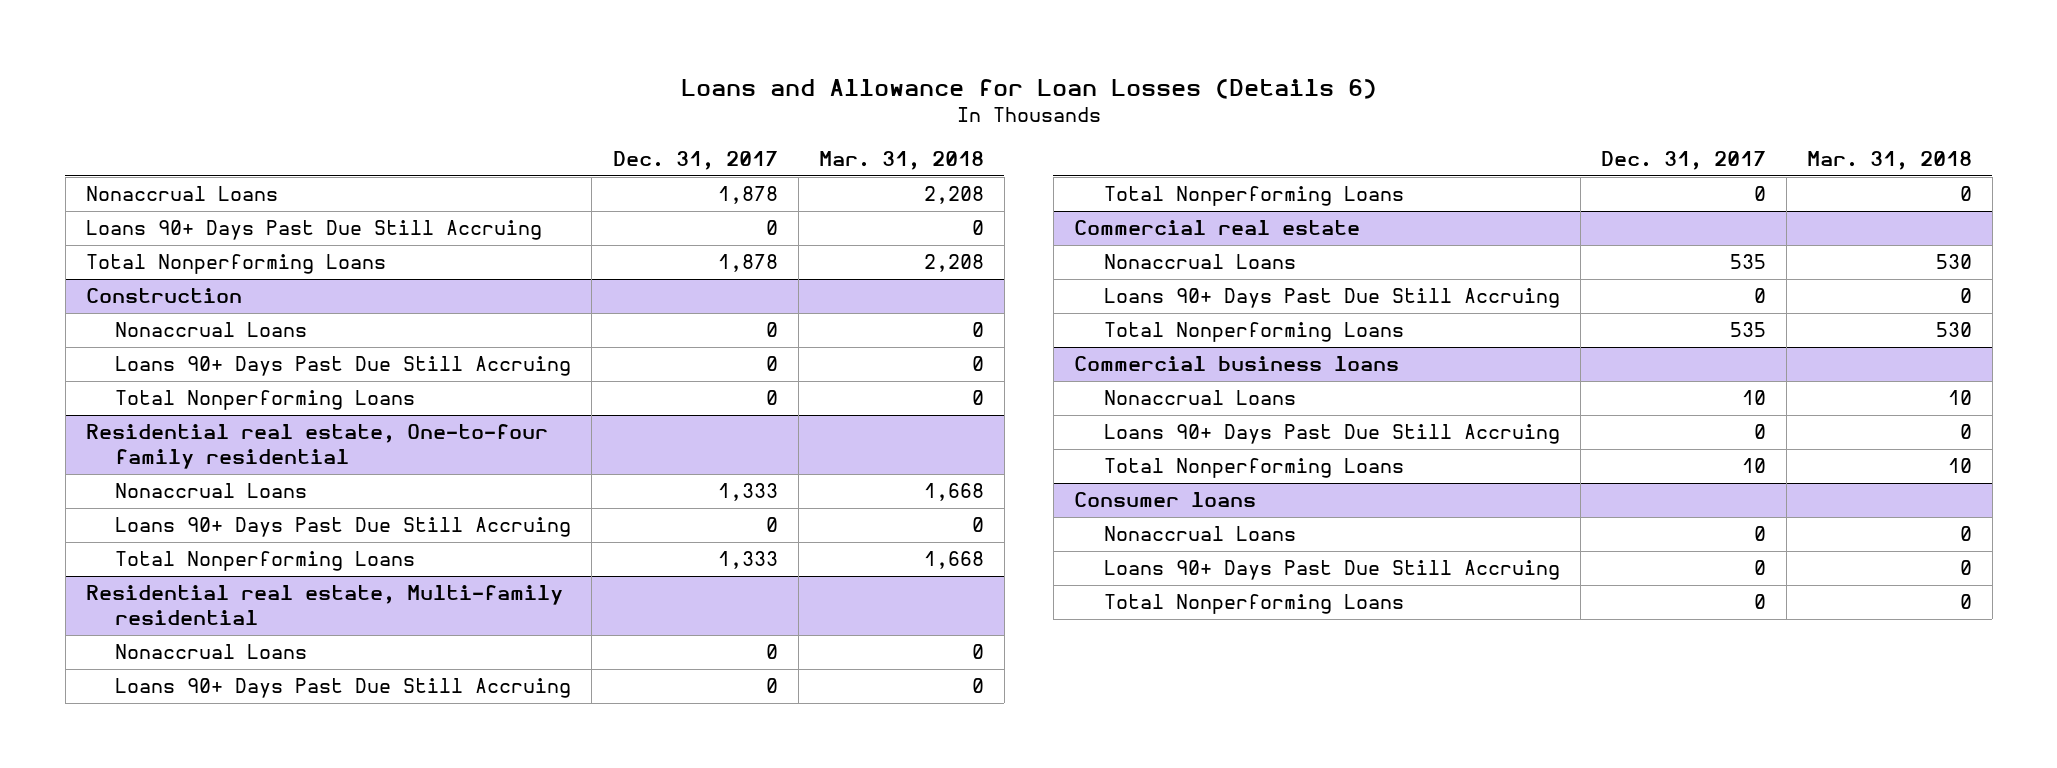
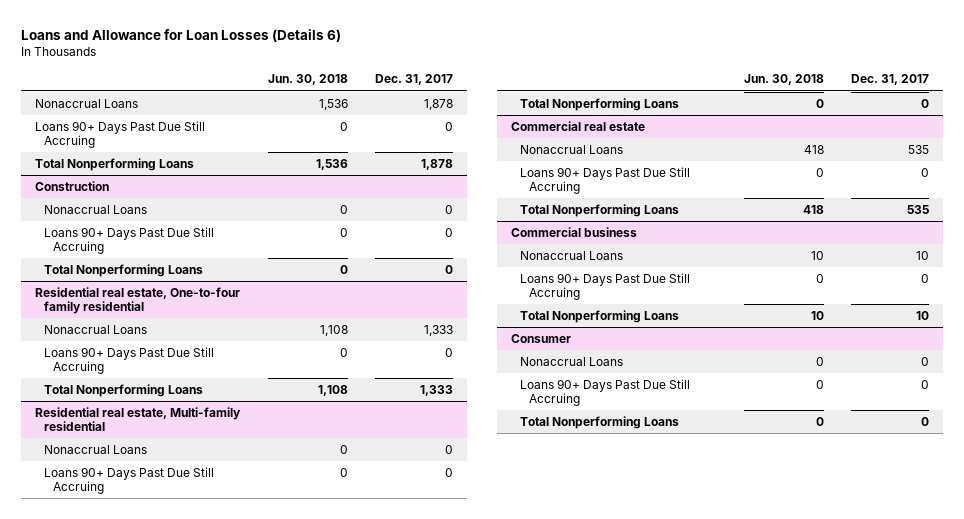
[818,151,984,171] Mar. 31, 2018 -> none
none -> [267,74,348,86] Jun. 30, 2018
[1073,356,1399,372] Commercial business loans -> [510,226,637,237] Commercial business
[1073,492,1256,508] Consumer loans -> [510,333,571,343] Consumer

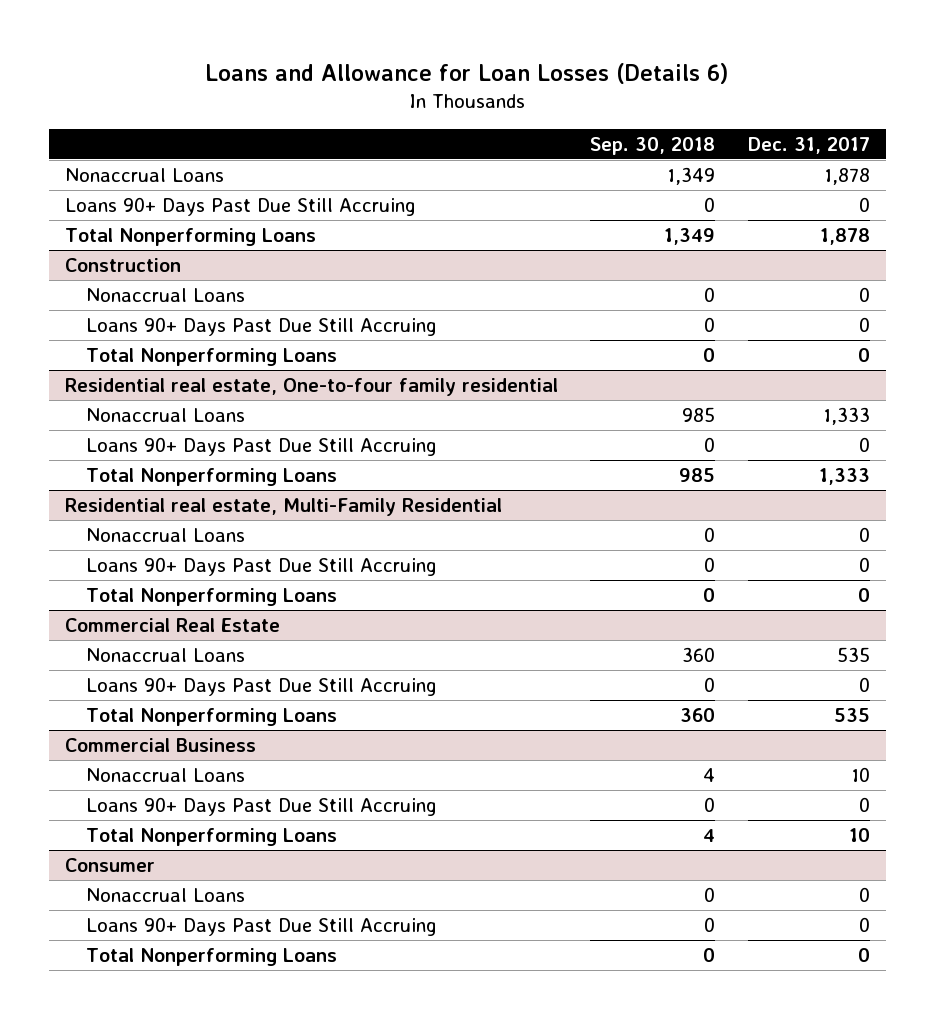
[267,74,348,86] Jun. 30, 2018 -> none
none -> [590,136,716,155] Sep. 30, 2018
[35,406,242,431] Residential real estate, Multi-family residential -> [65,498,503,517] Residential real estate, Multi-Family Residential
[510,120,645,131] Commercial real estate -> [65,618,281,633] Commercial Real Estate
[510,226,637,237] Commercial business -> [65,738,257,753] Commercial Business

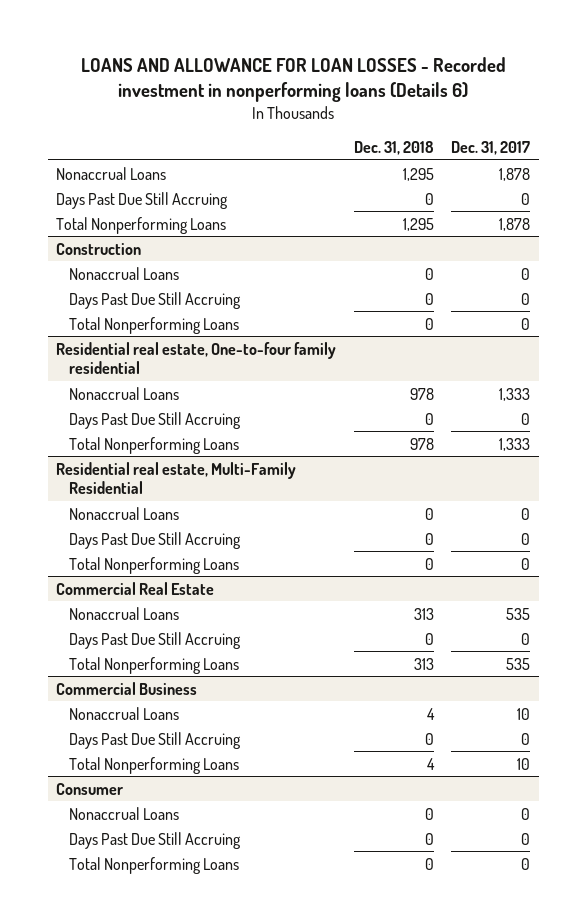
[205,62,729,84] Loans and Allowance for Loan Losses (Details 6) -> [81,57,507,103] LOANS AND ALLOWANCE FOR LOAN LOSSES - Recorded investment in nonperforming loans (Details 6)
[590,136,716,155] Sep. 30, 2018 -> none
none -> [353,141,434,156] Dec. 31, 2018
[65,197,417,217] Loans 90+ Days Past Due Still Accruing -> [56,191,229,209] Days Past Due Still Accruing
[86,317,438,337] Loans 90+ Days Past Due Still Accruing -> [68,291,241,309] Days Past Due Still Accruing
[86,437,438,457] Loans 90+ Days Past Due Still Accruing -> [68,411,241,429] Days Past Due Still Accruing
[86,557,438,577] Loans 90+ Days Past Due Still Accruing -> [68,531,241,549] Days Past Due Still Accruing
[86,677,438,697] Loans 90+ Days Past Due Still Accruing -> [68,631,241,649] Days Past Due Still Accruing
[86,797,438,817] Loans 90+ Days Past Due Still Accruing -> [68,731,241,749] Days Past Due Still Accruing
[86,917,438,937] Loans 90+ Days Past Due Still Accruing -> [68,831,241,849] Days Past Due Still Accruing

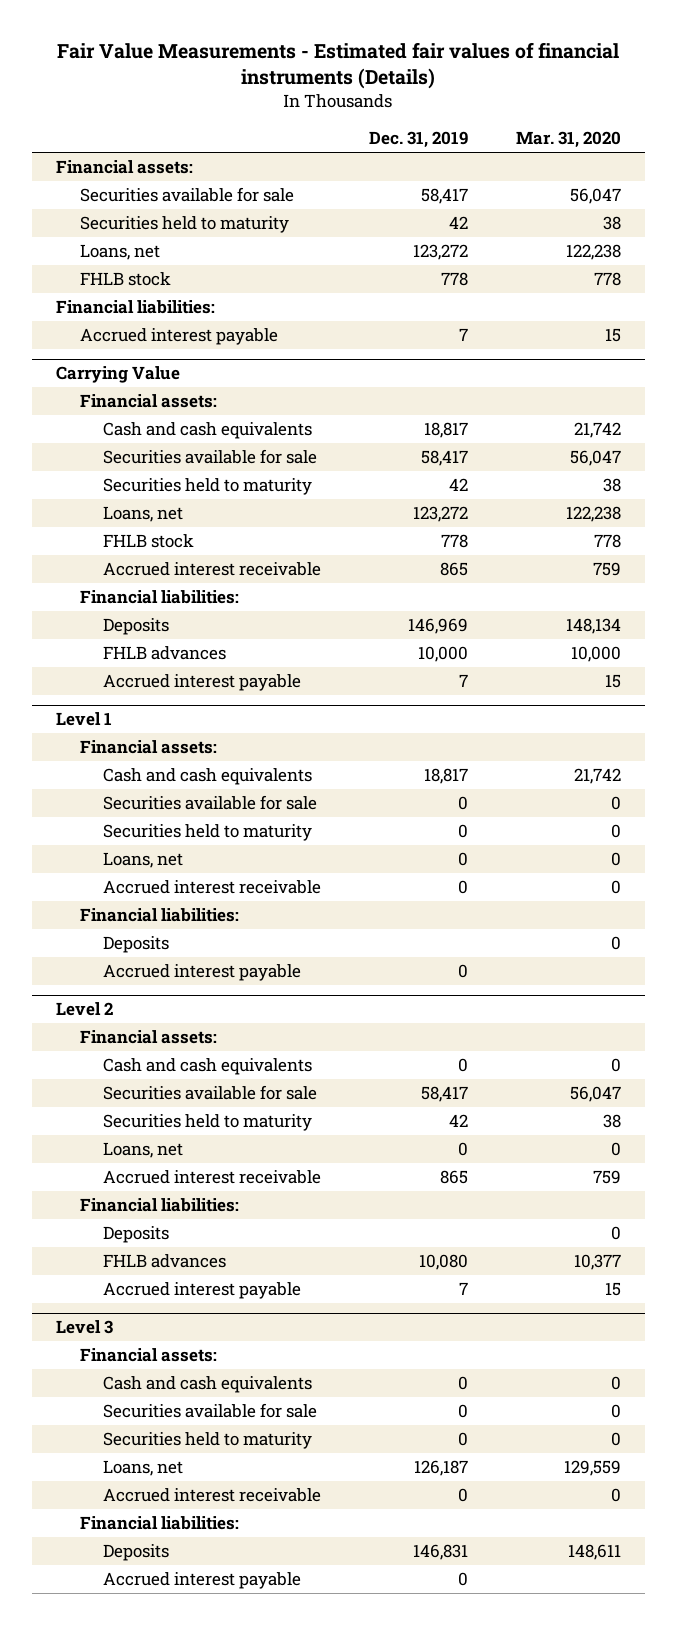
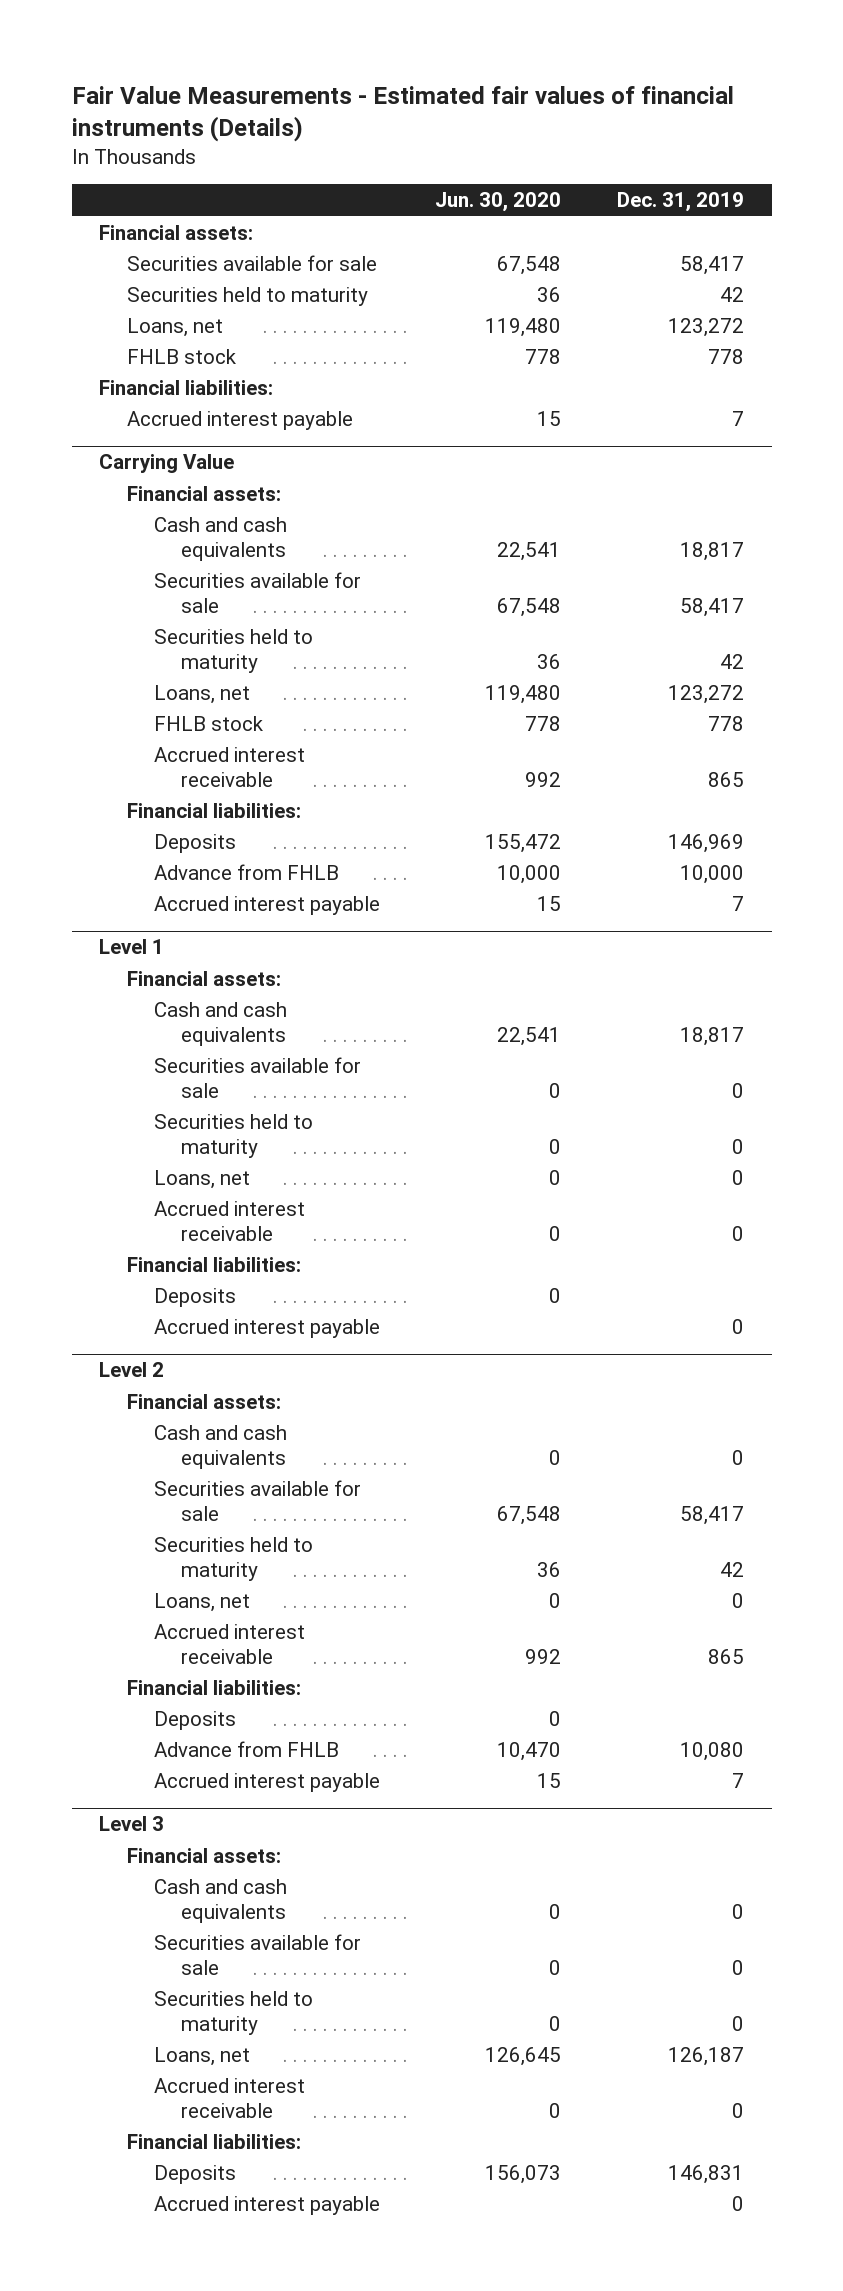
[515,131,621,149] Mar. 31, 2020 -> none
none -> [435,192,562,213] Jun. 30, 2020
[103,646,227,661] FHLB advances -> [153,863,339,880] Advance from FHLB
[103,1254,227,1269] FHLB advances -> [153,1740,339,1757] Advance from FHLB

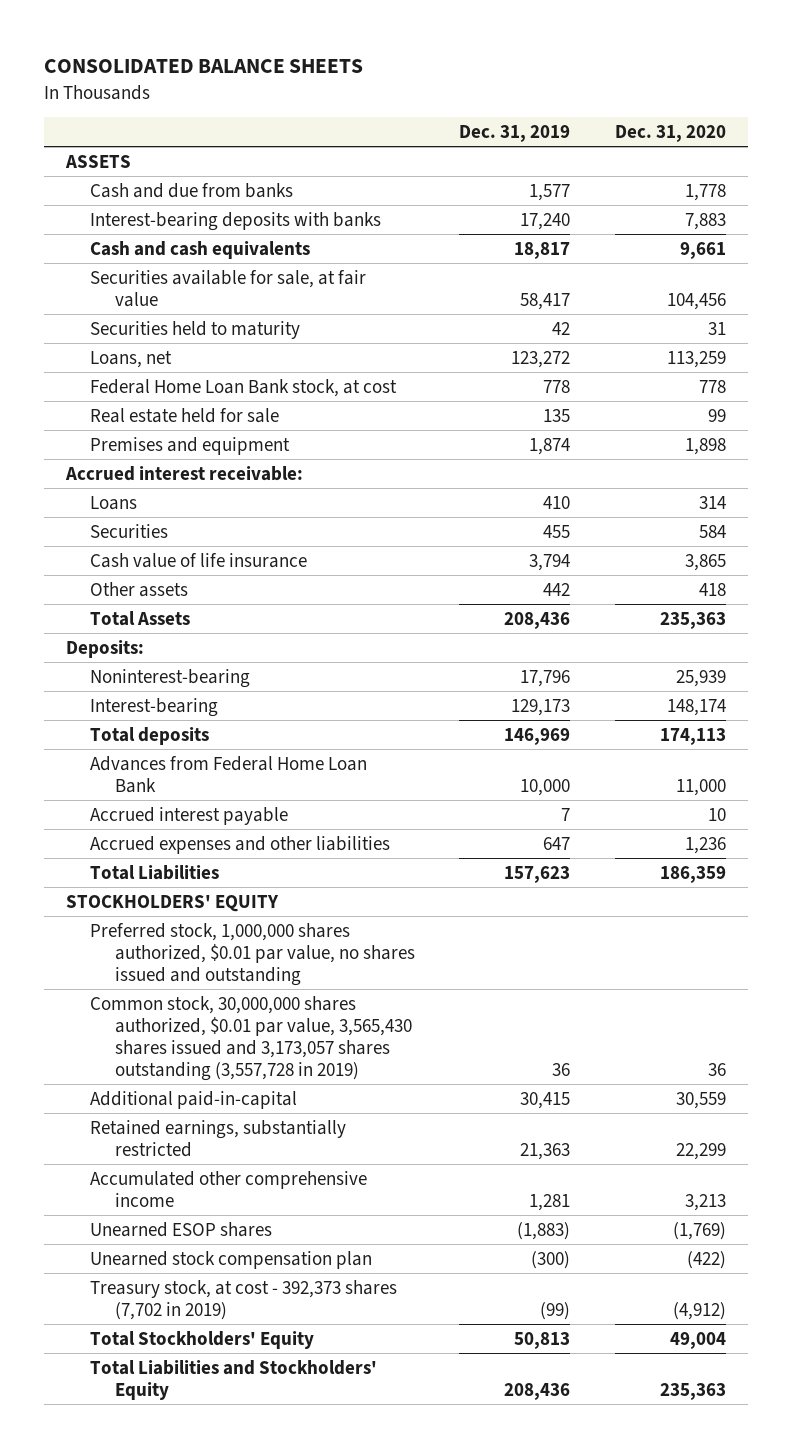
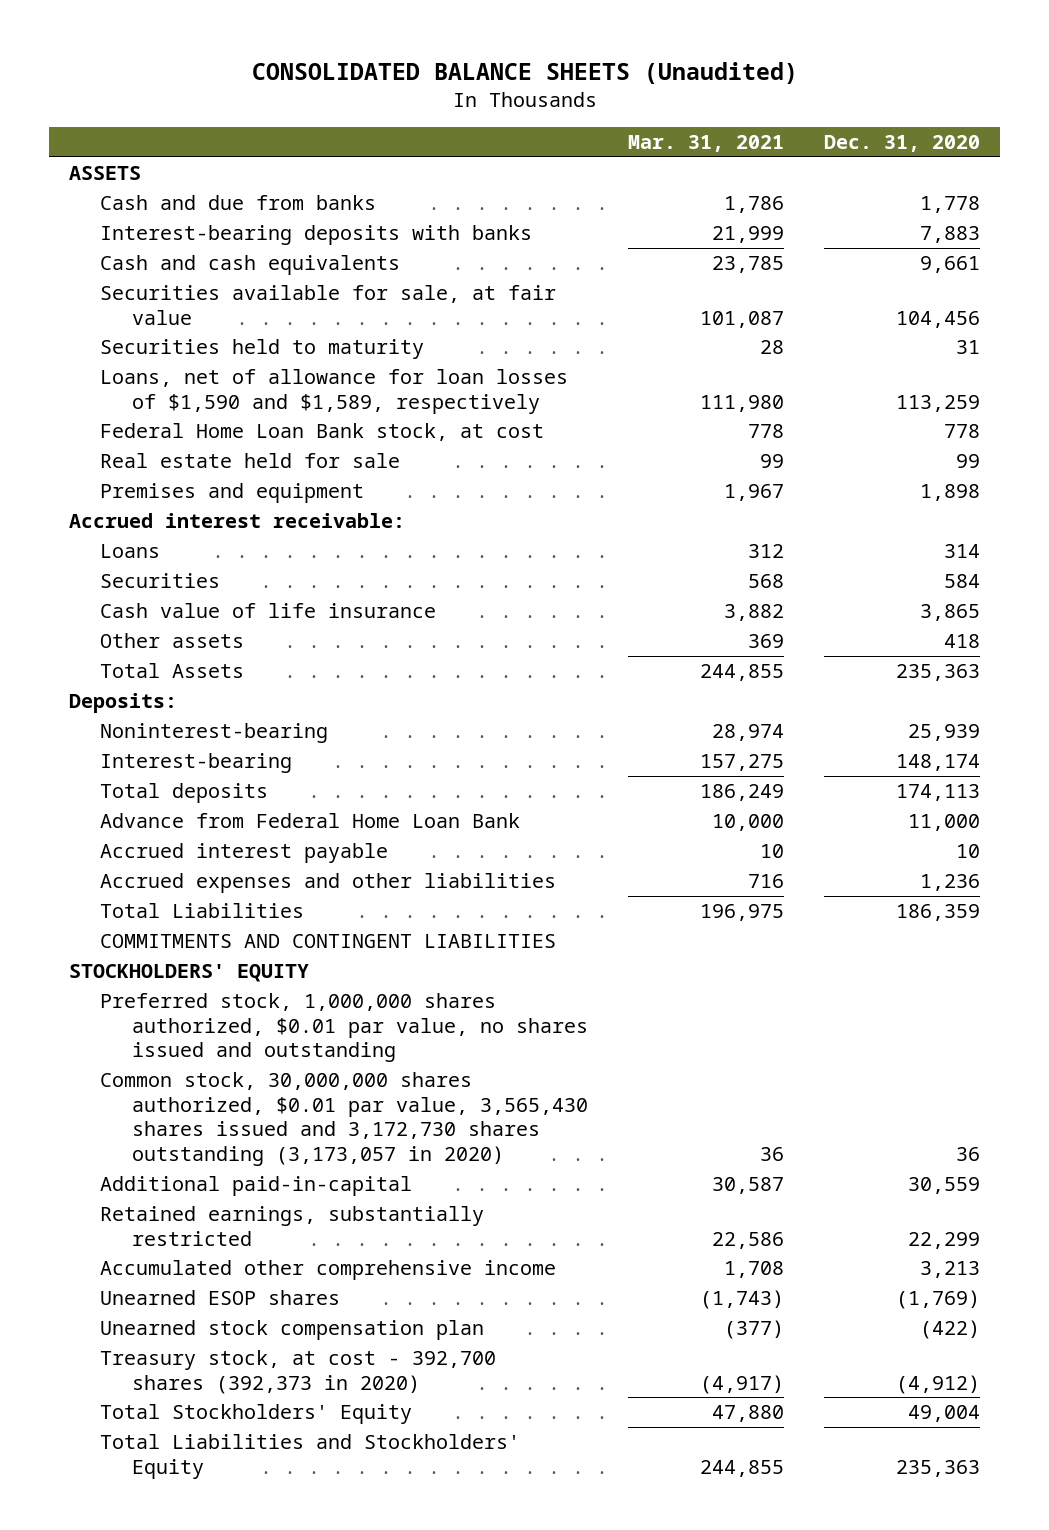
[43,59,363,74] CONSOLIDATED BALANCE SHEETS -> [251,62,798,85] CONSOLIDATED BALANCE SHEETS (Unaudited)
[459,125,571,143] Dec. 31, 2019 -> none
none -> [627,134,784,152] Mar. 31, 2021
[90,350,173,368] Loans, net -> [100,368,569,414] Loans, net of allowance for loan losses of $1,590 and $1,589, respectively
[90,755,368,793] Advances from Federal Home Loan Bank -> [100,812,521,828] Advance from Federal Home Loan Bank
none -> [100,933,557,948] COMMITMENTS AND CONTINGENT LIABILITIES
[90,995,412,1081] Common stock, 30,000,000 shares authorized, $0.01 par value, 3,565,430 shares issued and 3,173,057 shares outstanding (3,557,728 in 2019) -> [100,1071,588,1167] Common stock, 30,000,000 shares authorized, $0.01 par value, 3,565,430 shares issued and 3,172,730 shares outstanding (3,173,057 in 2020)
[90,1279,398,1320] Treasury stock, at cost - 392,373 shares (7,702 in 2019) -> [100,1349,497,1394] Treasury stock, at cost - 392,700 shares (392,373 in 2020)

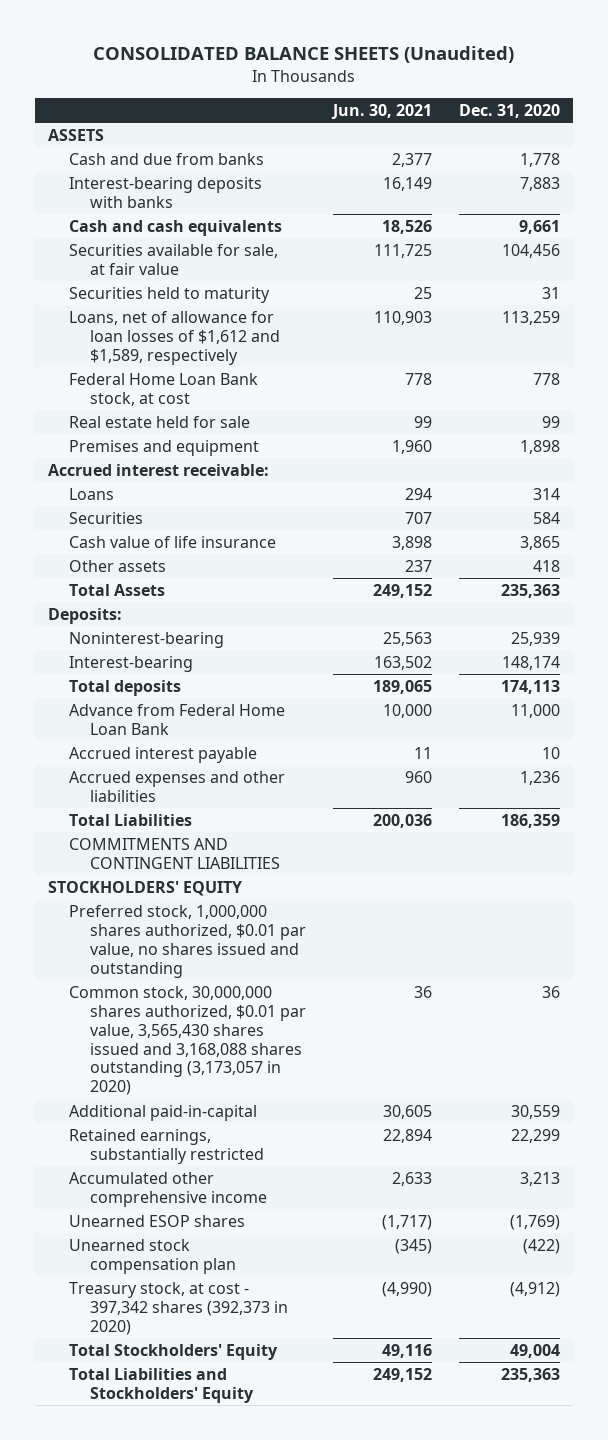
[627,134,784,152] Mar. 31, 2021 -> none
none -> [331,103,433,119] Jun. 30, 2021
[100,368,569,414] Loans, net of allowance for loan losses of $1,590 and $1,589, respectively -> [69,310,281,365] Loans, net of allowance for loan losses of $1,612 and $1,589, respectively
[100,1071,588,1167] Common stock, 30,000,000 shares authorized, $0.01 par value, 3,565,430 shares issued and 3,172,730 shares outstanding (3,173,057 in 2020) -> [69,985,307,1096] Common stock, 30,000,000 shares authorized, $0.01 par value, 3,565,430 shares issued and 3,168,088 shares outstanding (3,173,057 in 2020)
[100,1349,497,1394] Treasury stock, at cost - 392,700 shares (392,373 in 2020) -> [69,1281,289,1335] Treasury stock, at cost - 397,342 shares (392,373 in 2020)

